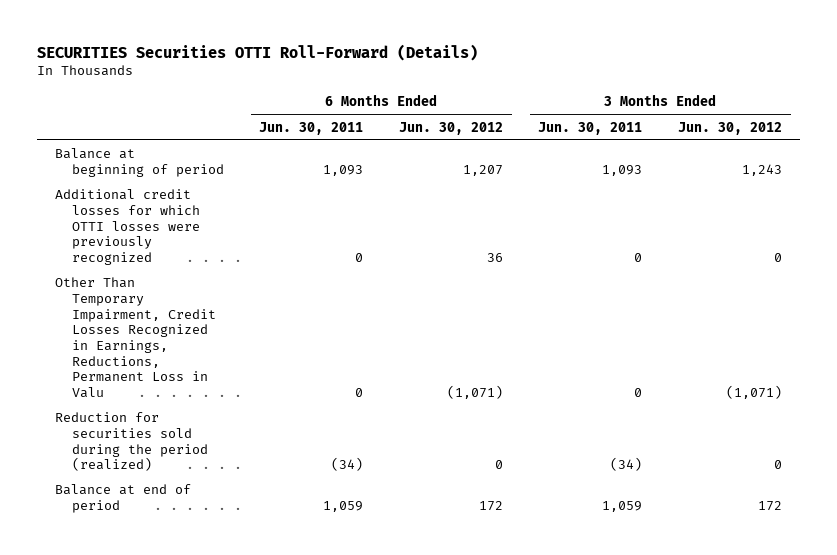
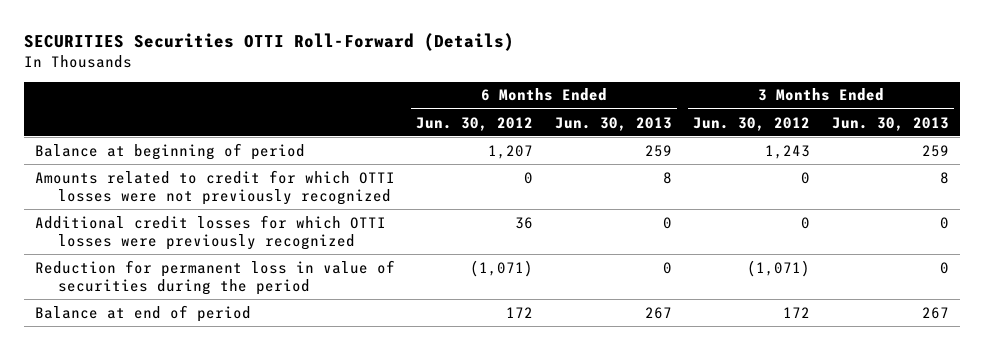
[259,121,364,135] Jun. 30, 2011 -> none
[538,121,643,135] Jun. 30, 2011 -> none
none -> [554,116,672,131] Jun. 30, 2013
none -> [832,116,950,131] Jun. 30, 2013
none -> [34,169,395,205] Amounts related to credit for which OTTI losses were not previously recognized
[54,412,209,472] Reduction for securities sold during the period (realized) -> none
[54,277,217,398] Other Than Temporary Impairment, Credit Losses Recognized in Earnings, Reductions, Permanent Loss in Valu -> [34,259,395,295] Reduction for permanent loss in value of securities during the period

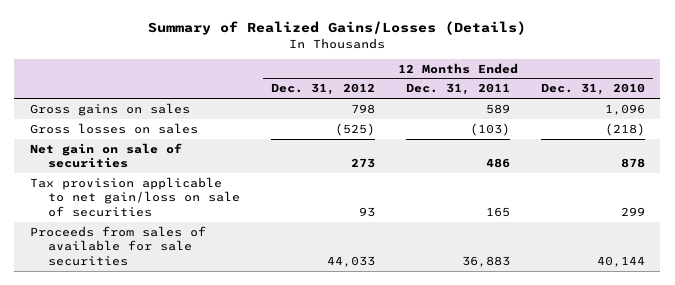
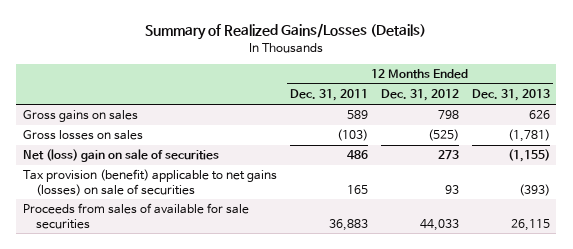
[540,83,645,96] Dec. 31, 2010 -> none
none -> [471,89,550,102] Dec. 31, 2013
[29,142,182,169] Net gain on sale of securities -> [22,149,219,163] Net (loss) gain on sale of securities
[29,176,240,217] Tax provision applicable to net gain/loss on sale of securities -> [22,169,277,196] Tax provision (benefit) applicable to net gains (losses) on sale of securities

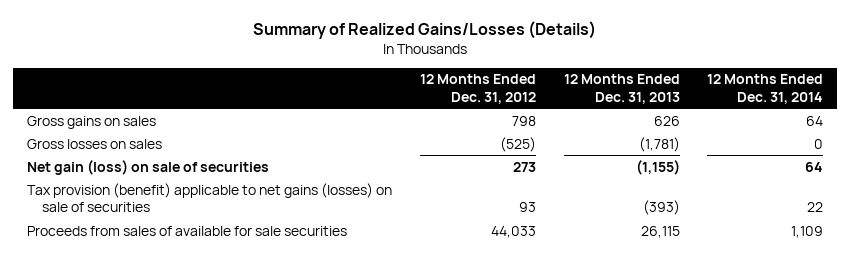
[289,89,368,102] Dec. 31, 2011 -> none
none -> [707,74,824,104] 12 Months Ended Dec. 31, 2014
[22,149,219,163] Net (loss) gain on sale of securities -> [27,159,270,175] Net gain (loss) on sale of securities

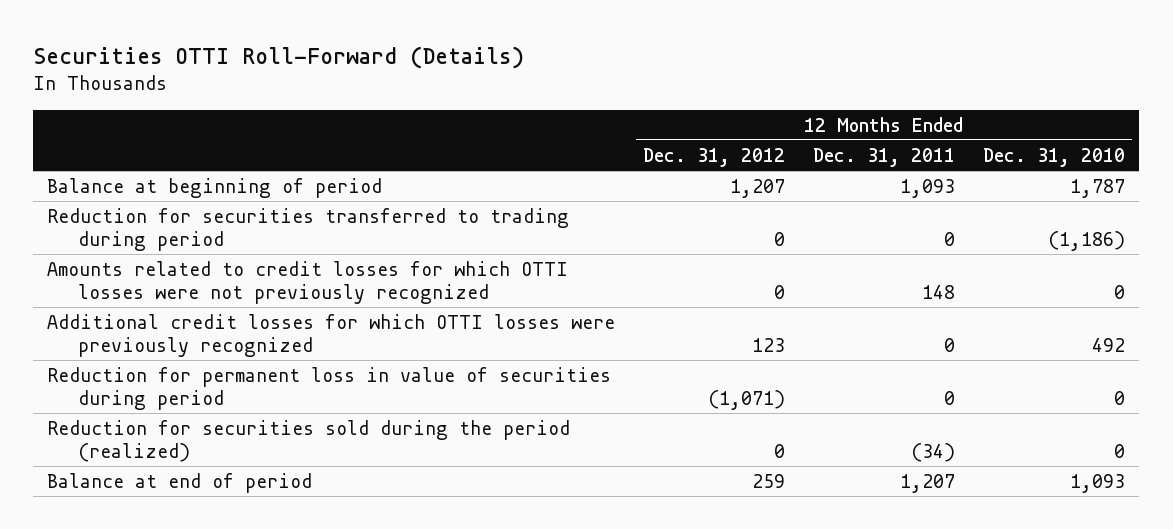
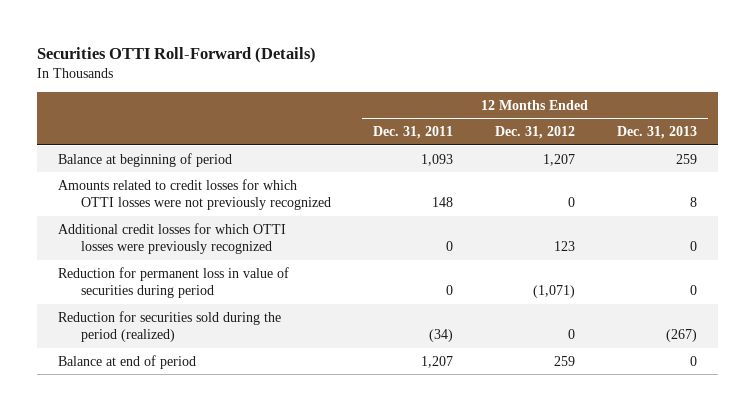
[983,147,1126,167] Dec. 31, 2010 -> none
none -> [617,126,698,140] Dec. 31, 2013
[47,207,570,251] Reduction for securities transferred to trading during period -> none

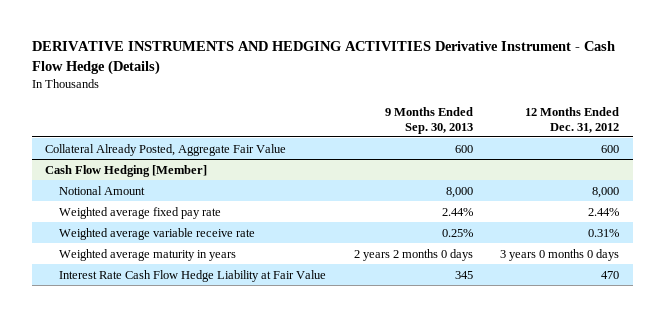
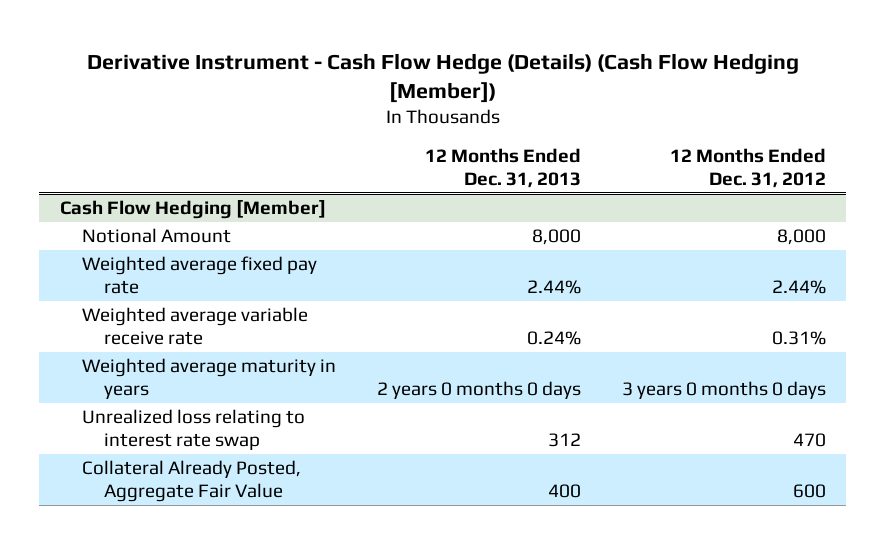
[31,41,615,76] DERIVATIVE INSTRUMENTS AND HEDGING ACTIVITIES Derivative Instrument - Cash Flow Hedge (Details) -> [86,52,799,103] Derivative Instrument - Cash Flow Hedge (Details) (Cash Flow Hedging [Member])
[384,106,473,134] 9 Months Ended Sep. 30, 2013 -> none
none -> [425,148,582,188] 12 Months Ended Dec. 31, 2013
[45,143,287,156] Collateral Already Posted, Aggregate Fair Value -> none
[59,269,327,282] Interest Rate Cash Flow Hedge Liability at Fair Value -> [82,409,306,450] Unrealized loss relating to interest rate swap
none -> [82,460,302,502] Collateral Already Posted, Aggregate Fair Value

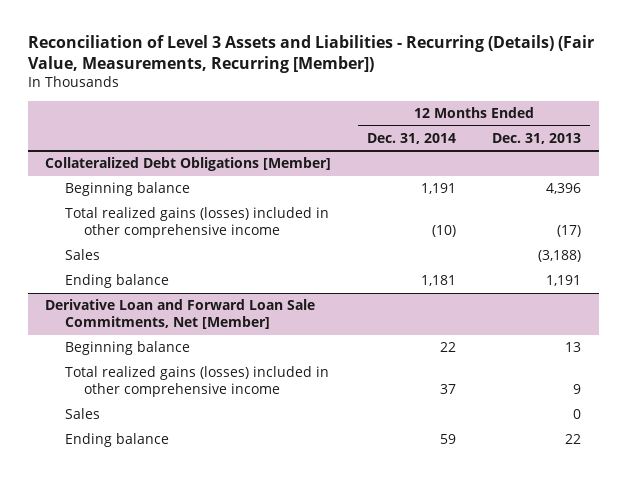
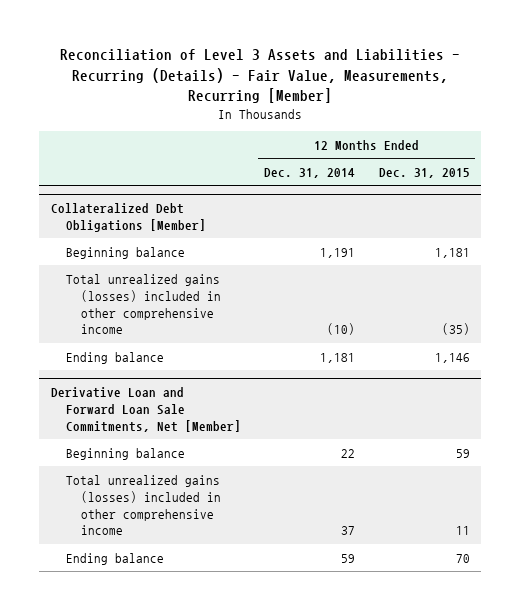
[27,35,594,74] Reconciliation of Level 3 Assets and Liabilities - Recurring (Details) (Fair Value, Measurements, Recurring [Member]) -> [60,49,461,104] Reconciliation of Level 3 Assets and Liabilities - Recurring (Details) - Fair Value, Measurements, Recurring [Member]
[491,132,581,144] Dec. 31, 2013 -> none
none -> [378,167,470,178] Dec. 31, 2015
[64,249,100,261] Sales -> none
[64,207,329,239] Total realized gains (losses) included in other comprehensive income -> [65,273,221,335] Total unrealized gains (losses) included in other comprehensive income
[64,408,100,420] Sales -> none
[64,366,329,398] Total realized gains (losses) included in other comprehensive income -> [65,474,221,536] Total unrealized gains (losses) included in other comprehensive income

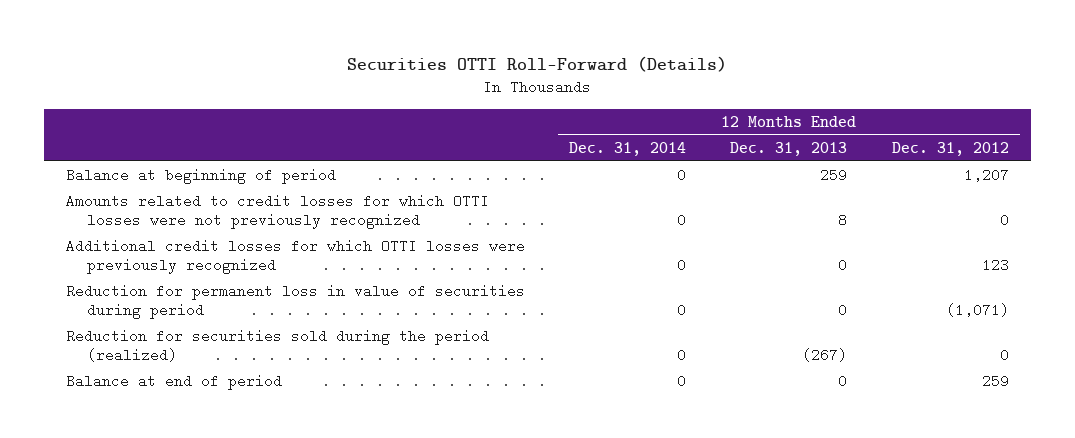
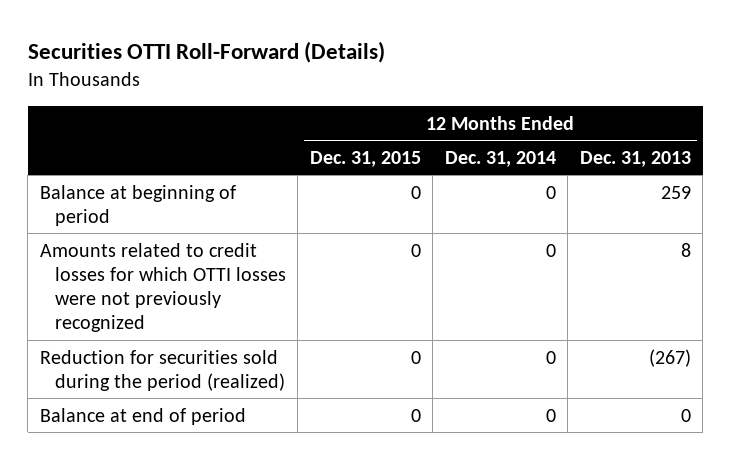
[891,141,1009,156] Dec. 31, 2012 -> none
none -> [309,150,421,167] Dec. 31, 2015
[66,239,526,275] Additional credit losses for which OTTI losses were previously recognized -> none
[66,284,526,320] Reduction for permanent loss in value of securities during period -> none

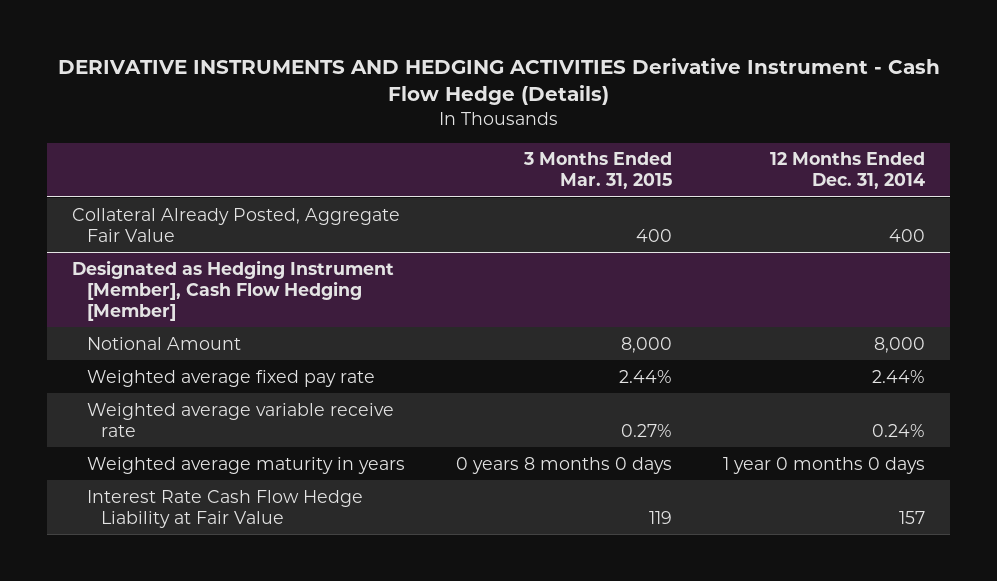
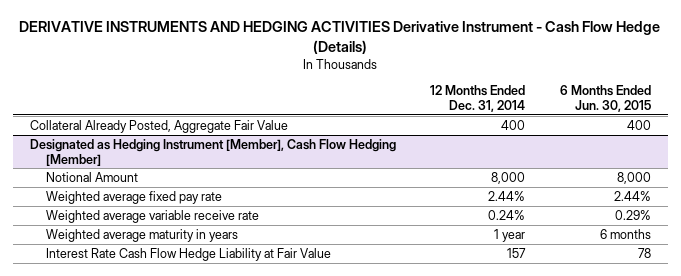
[522,152,672,190] 3 Months Ended Mar. 31, 2015 -> none
none -> [559,85,651,112] 6 Months Ended Jun. 30, 2015
[722,456,925,474] 1 year 0 months 0 days -> [494,228,526,242] 1 year

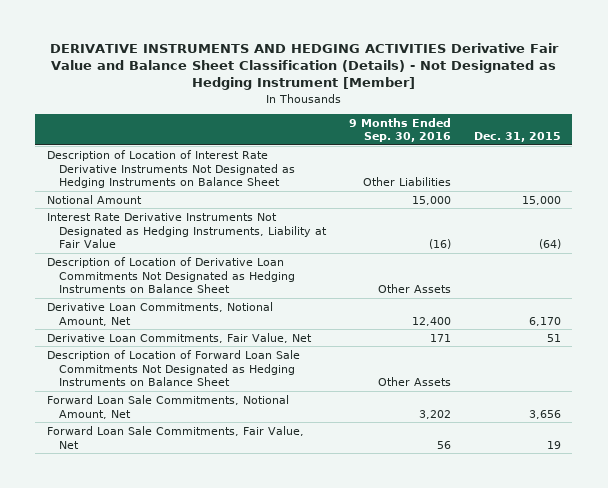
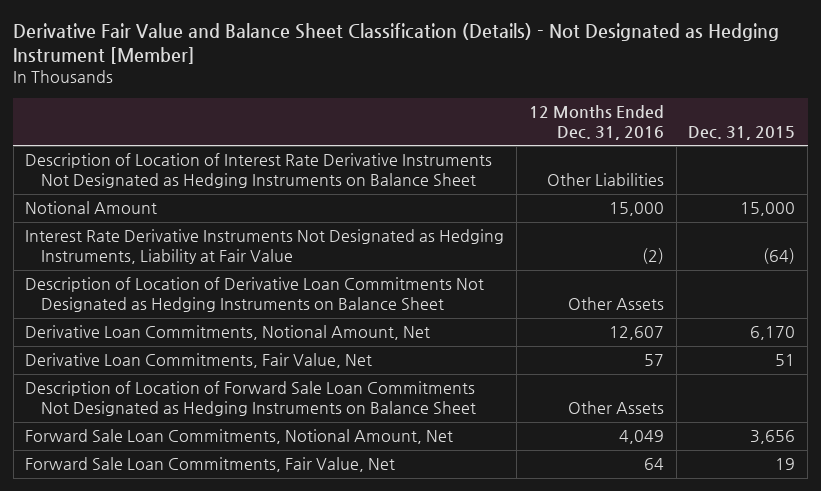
[49,42,559,91] DERIVATIVE INSTRUMENTS AND HEDGING ACTIVITIES Derivative Fair Value and Balance Sheet Classification (Details) - Not Designated as Hedging Instrument [Member] -> [13,23,780,65] Derivative Fair Value and Balance Sheet Classification (Details) - Not Designated as Hedging Instrument [Member]
[349,117,452,143] 9 Months Ended Sep. 30, 2016 -> none
none -> [528,104,664,140] 12 Months Ended Dec. 31, 2016
[46,349,300,387] Description of Location of Forward Loan Sale Commitments Not Designated as Hedging Instruments on Balance Sheet -> [25,381,477,417] Description of Location of Forward Sale Loan Commitments Not Designated as Hedging Instruments on Balance Sheet
[46,394,289,419] Forward Loan Sale Commitments, Notional Amount, Net -> [25,429,454,445] Forward Sale Loan Commitments, Notional Amount, Net
[46,425,304,449] Forward Loan Sale Commitments, Fair Value, Net -> [25,457,396,473] Forward Sale Loan Commitments, Fair Value, Net

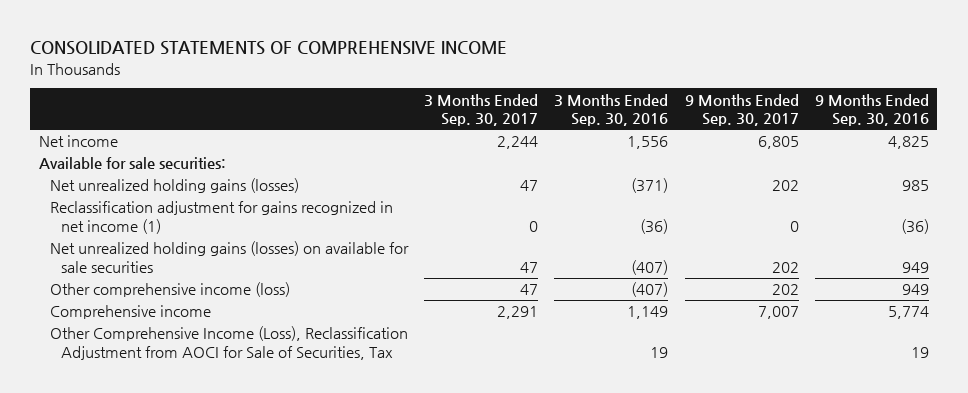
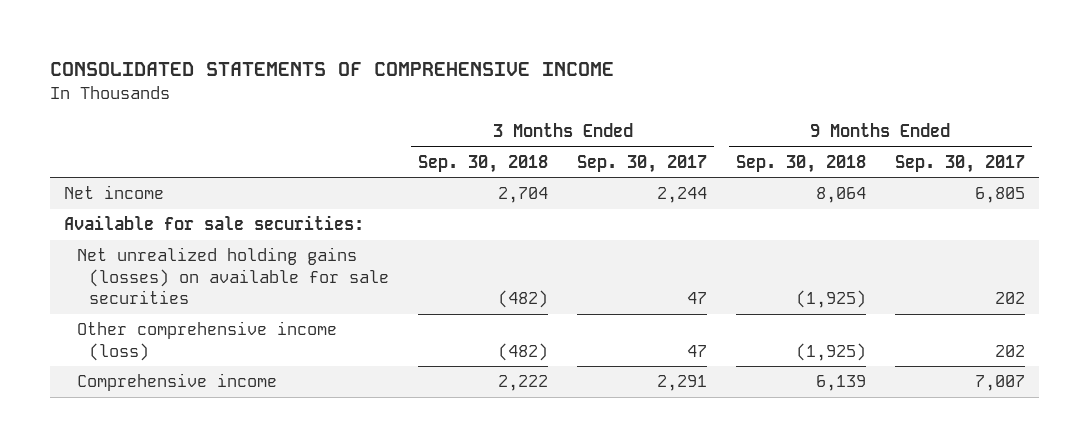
[554,93,669,127] 3 Months Ended Sep. 30, 2016 -> none
[814,93,929,127] 9 Months Ended Sep. 30, 2016 -> none
none -> [418,154,549,173] Sep. 30, 2018
none -> [735,154,866,173] Sep. 30, 2018
[49,178,299,194] Net unrealized holding gains (losses) -> none
[49,201,393,234] Reclassification adjustment for gains recognized in net income (1) -> none
[49,326,408,360] Other Comprehensive Income (Loss), Reclassification Adjustment from AOCI for Sale of Securities, Tax -> none

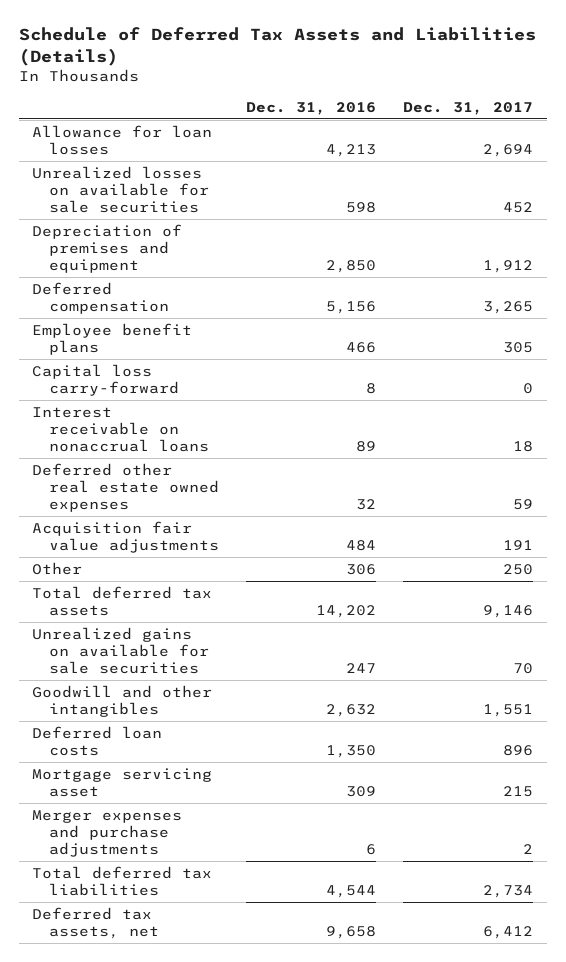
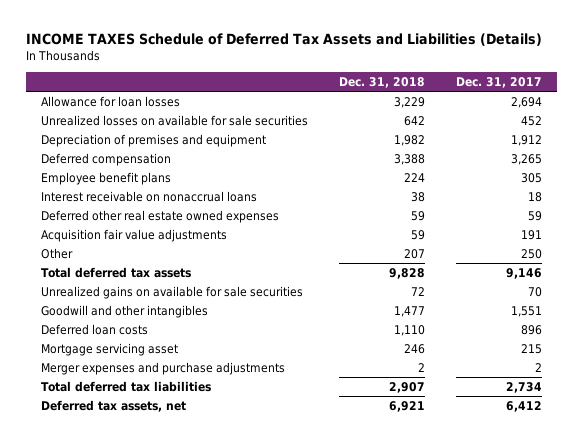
[18,27,536,67] Schedule of Deferred Tax Assets and Liabilities (Details) -> [25,33,542,47] INCOME TAXES Schedule of Deferred Tax Assets and Liabilities (Details)
[246,101,377,115] Dec. 31, 2016 -> none
none -> [338,76,425,88] Dec. 31, 2018
[32,363,180,396] Capital loss carry-forward -> none

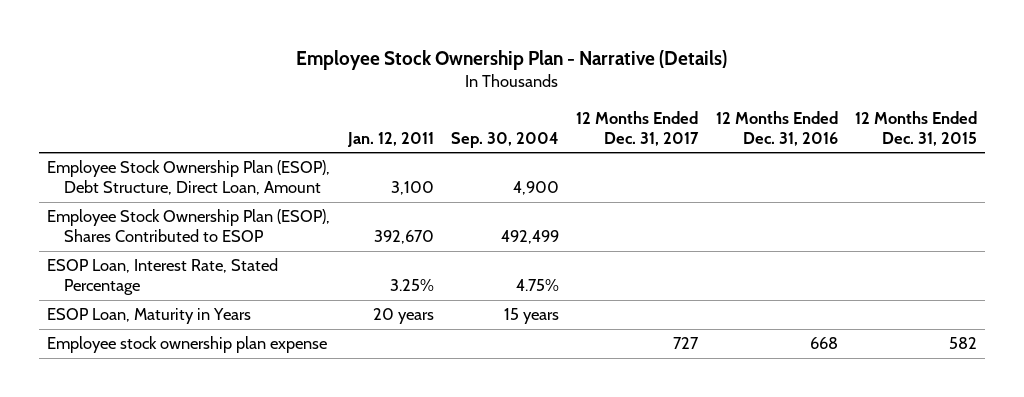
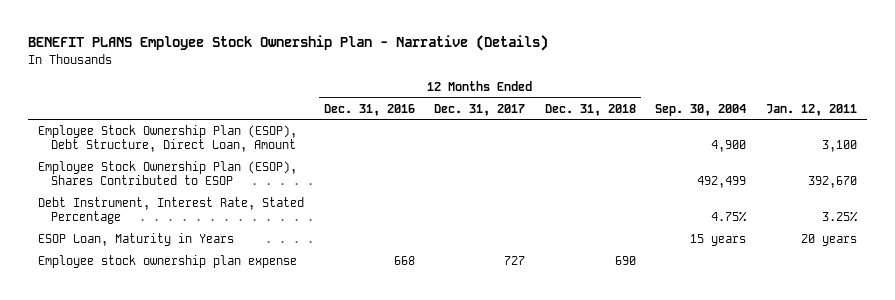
[296,49,728,70] Employee Stock Ownership Plan - Narrative (Details) -> [28,35,549,52] BENEFIT PLANS Employee Stock Ownership Plan - Narrative (Details)
[854,110,977,146] 12 Months Ended Dec. 31, 2015 -> none
none -> [544,103,636,116] Dec. 31, 2018
[47,258,279,295] ESOP Loan, Interest Rate, Stated Percentage -> [38,197,305,225] Debt Instrument, Interest Rate, Stated Percentage

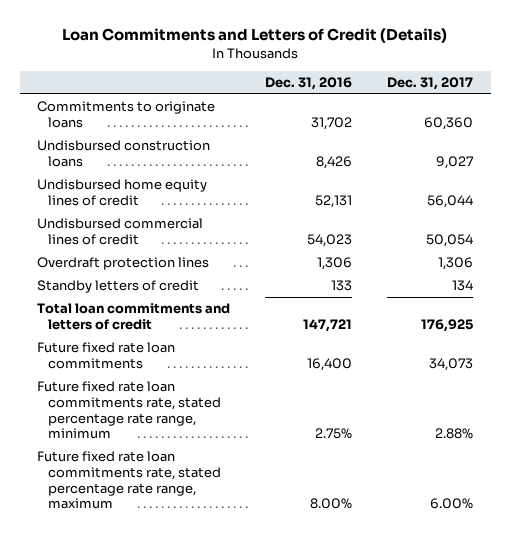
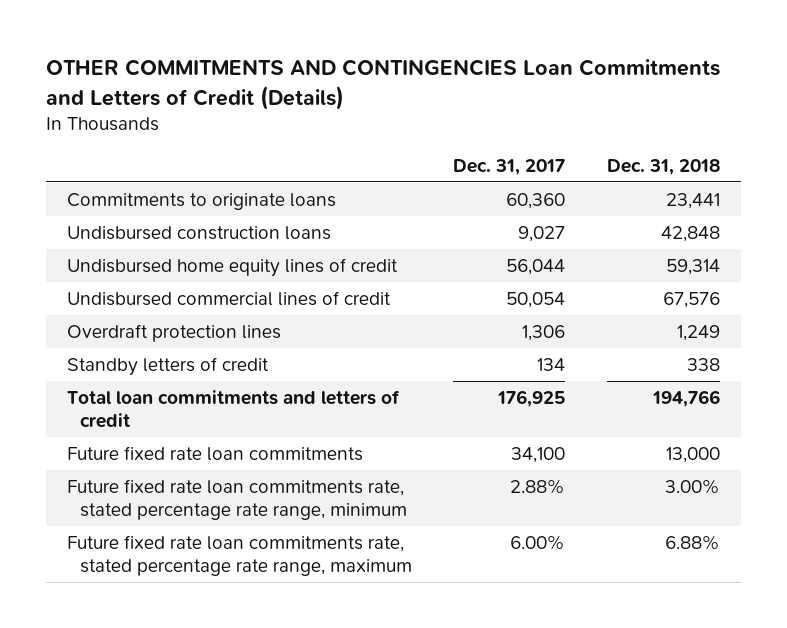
[62,28,448,44] Loan Commitments and Letters of Credit (Details) -> [45,59,720,110] OTHER COMMITMENTS AND CONTINGENCIES Loan Commitments and Letters of Credit (Details)
[265,76,353,90] Dec. 31, 2016 -> none
none -> [606,158,720,175] Dec. 31, 2018
[429,357,474,371] 34,073 -> [511,446,566,463] 34,100

